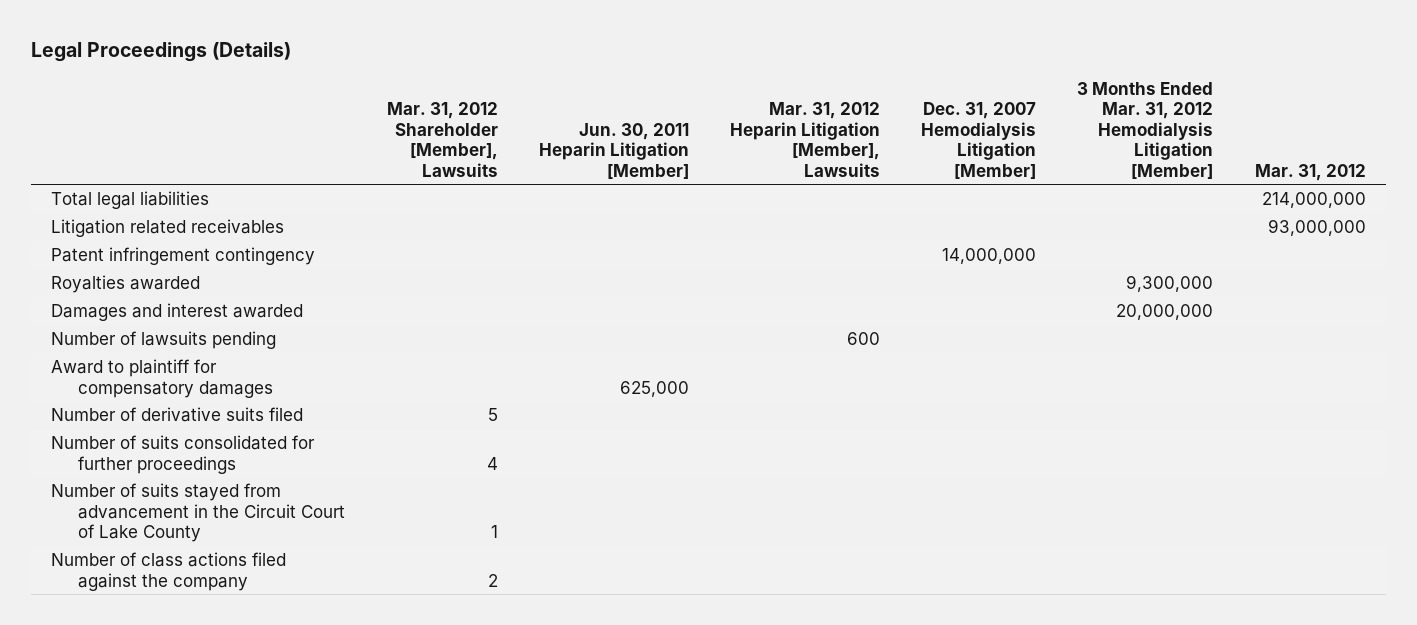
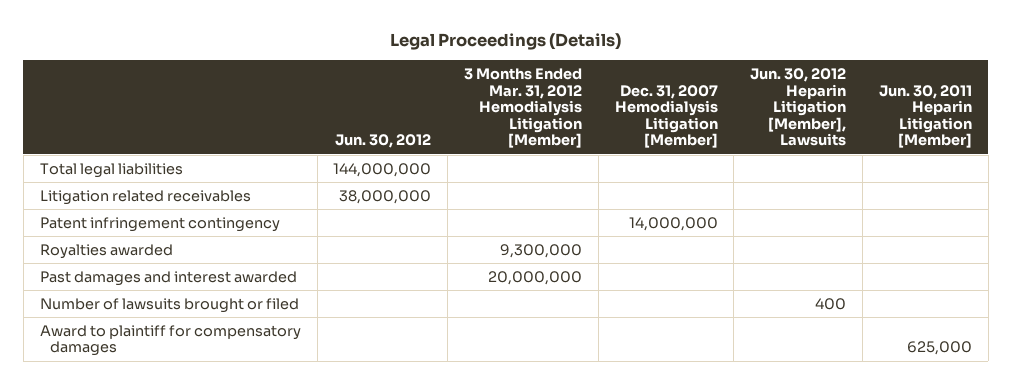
[386,102,498,177] Mar. 31, 2012 Shareholder [Member], Lawsuits -> none
[729,102,880,177] Mar. 31, 2012 Heparin Litigation [Member], Lawsuits -> none
[1254,163,1366,181] Mar. 31, 2012 -> none
none -> [335,134,432,149] Jun. 30, 2012
none -> [750,67,847,147] Jun. 30, 2012 Heparin Litigation [Member], Lawsuits
[51,303,304,322] Damages and interest awarded -> [39,270,297,286] Past damages and interest awarded
[51,331,277,350] Number of lawsuits pending -> [39,297,299,313] Number of lawsuits brought or filed
[51,407,304,423] Number of derivative suits filed -> none
[51,435,316,474] Number of suits consolidated for further proceedings -> none
[51,483,346,543] Number of suits stayed from advancement in the Circuit Court of Lake County -> none
[51,552,287,591] Number of class actions filed against the company -> none

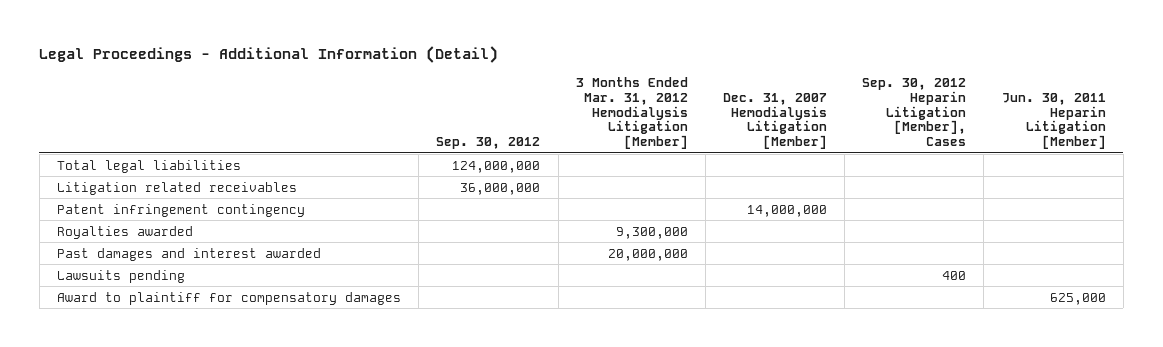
[389,32,621,50] Legal Proceedings (Details) -> [39,45,499,63] Legal Proceedings - Additional Information (Detail)
[335,134,432,149] Jun. 30, 2012 -> none
[750,67,847,147] Jun. 30, 2012 Heparin Litigation [Member], Lawsuits -> none
none -> [436,137,541,150] Sep. 30, 2012
none -> [862,78,967,147] Sep. 30, 2012 Heparin Litigation [Member], Cases
[39,297,299,313] Number of lawsuits brought or filed -> [57,269,186,283] Lawsuits pending

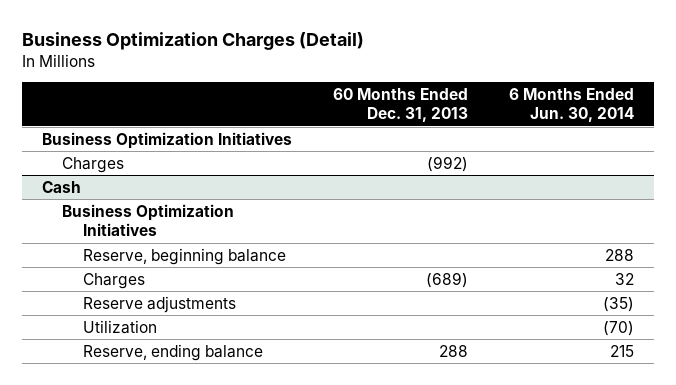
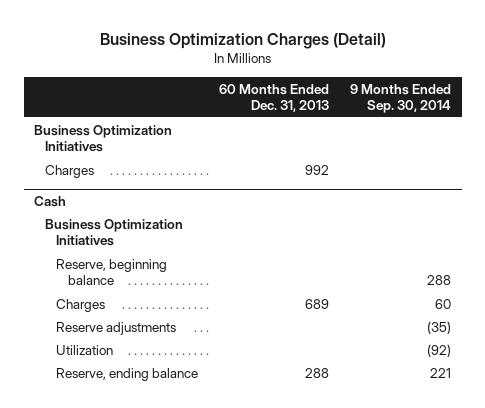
[508,87,634,123] 6 Months Ended Jun. 30, 2014 -> none
none -> [350,83,452,114] 9 Months Ended Sep. 30, 2014
[426,155,468,172] (992) -> [305,164,330,175] 992
[425,271,468,288] (689) -> [305,298,330,309] 689

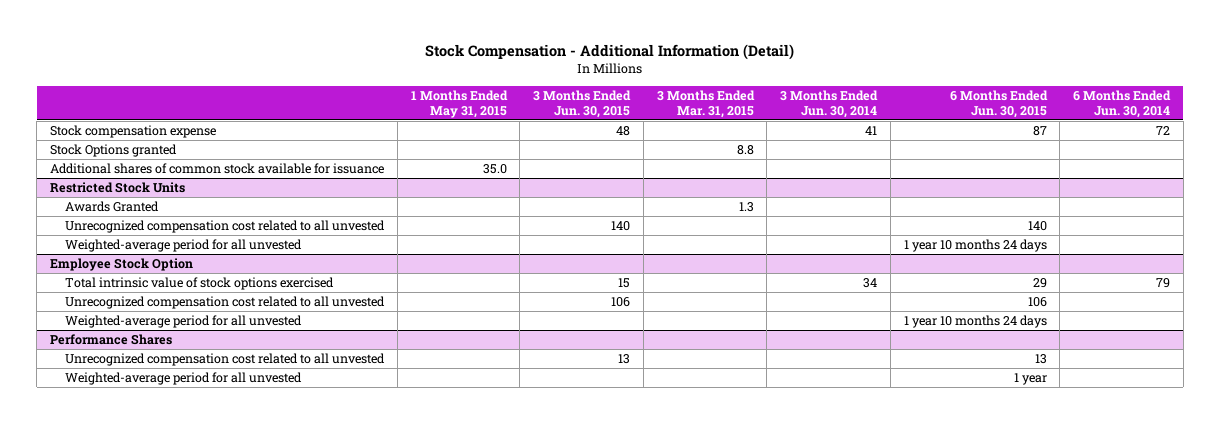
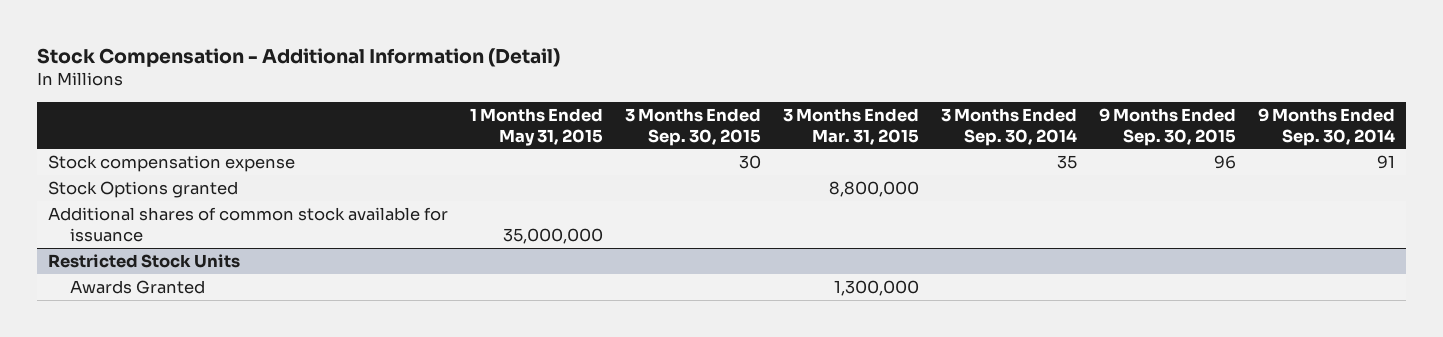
[533,89,632,118] 3 Months Ended Jun. 30, 2015 -> none
[780,89,879,118] 3 Months Ended Jun. 30, 2014 -> none
[949,89,1048,118] 6 Months Ended Jun. 30, 2015 -> none
[1073,89,1172,118] 6 Months Ended Jun. 30, 2014 -> none
none -> [624,107,761,146] 3 Months Ended Sep. 30, 2015
none -> [941,107,1078,146] 3 Months Ended Sep. 30, 2014
none -> [1099,107,1237,146] 9 Months Ended Sep. 30, 2015
none -> [1258,107,1396,146] 9 Months Ended Sep. 30, 2014
[736,144,754,155] 8.8 -> [829,180,920,197] 8,800,000
[482,163,507,174] 35.0 -> [502,228,603,245] 35,000,000
[64,219,385,233] Unrecognized compensation cost related to all unvested -> none
[64,238,302,252] Weighted-average period for all unvested -> none
[50,257,194,271] Employee Stock Option -> none
[64,276,334,290] Total intrinsic value of stock options exercised -> none
[64,295,385,309] Unrecognized compensation cost related to all unvested -> none
[64,314,302,328] Weighted-average period for all unvested -> none
[50,333,173,345] Performance Shares -> none
[64,352,385,366] Unrecognized compensation cost related to all unvested -> none
[64,371,302,385] Weighted-average period for all unvested -> none
[738,201,754,212] 1.3 -> [834,279,920,296] 1,300,000

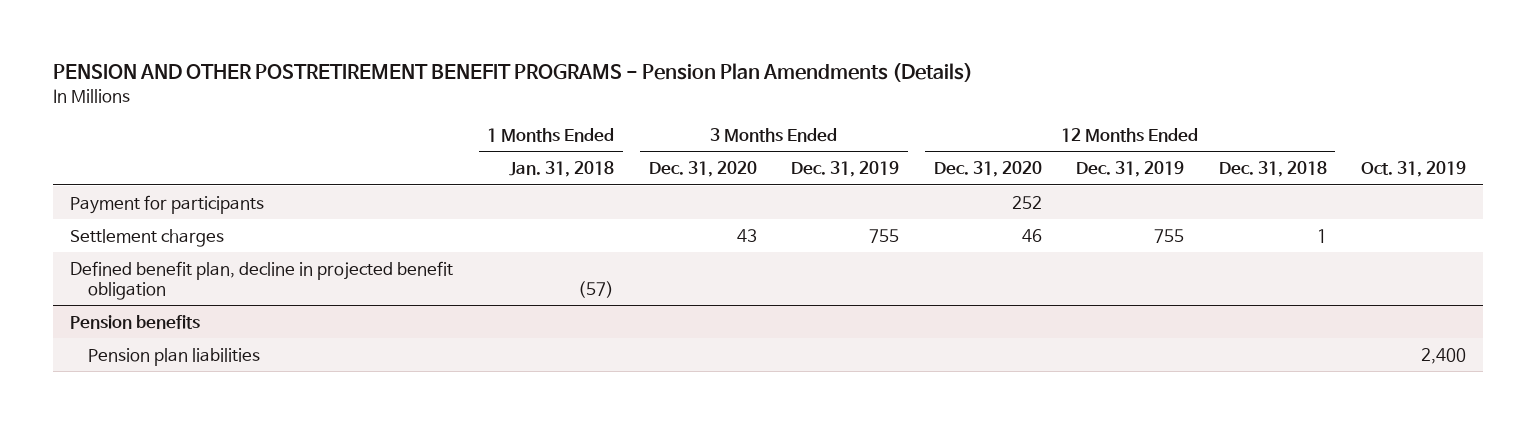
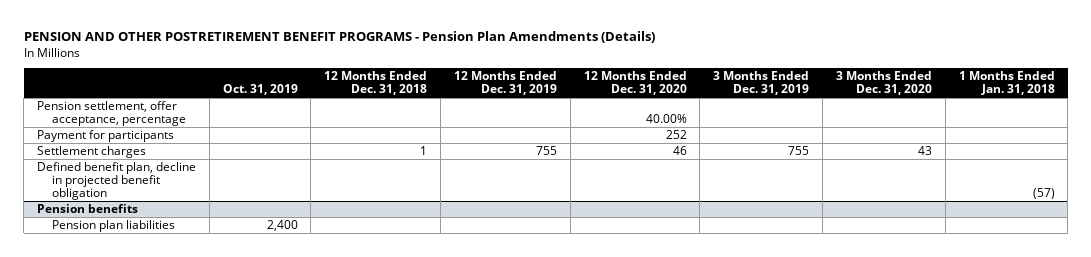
none -> [36,101,187,127] Pension settlement, offer acceptance, percentage

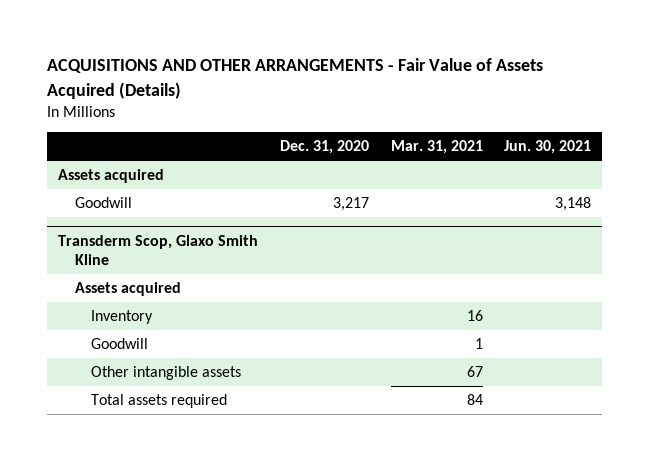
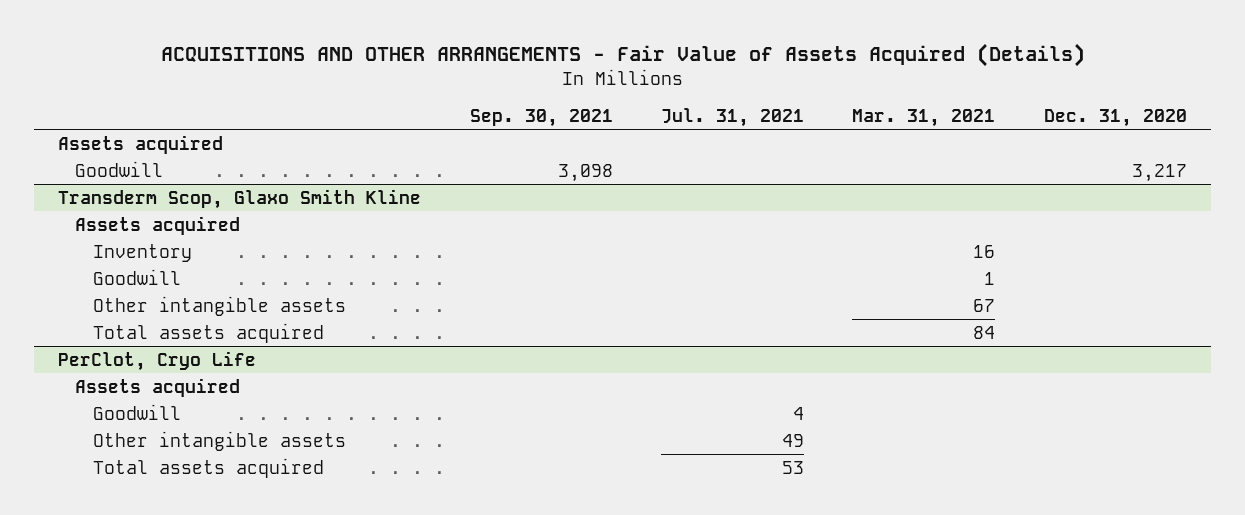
[504,140,592,155] Jun. 30, 2021 -> none
none -> [469,108,613,127] Sep. 30, 2021
none -> [661,107,805,127] Jul. 31, 2021
[91,393,228,408] Total assets required -> [92,322,324,343] Total assets acquired
none -> [58,350,257,371] PerClot, Cryo Life
none -> [75,377,241,397] Assets acquired
none -> [92,403,181,420] Goodwill
none -> [92,430,346,451] Other intangible assets
none -> [92,457,324,478] Total assets acquired

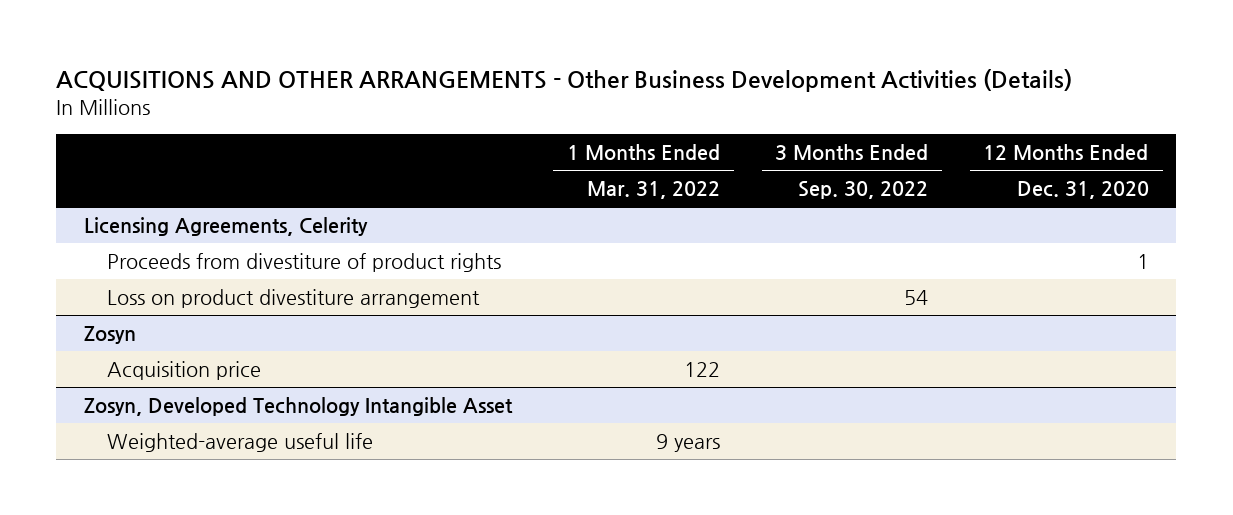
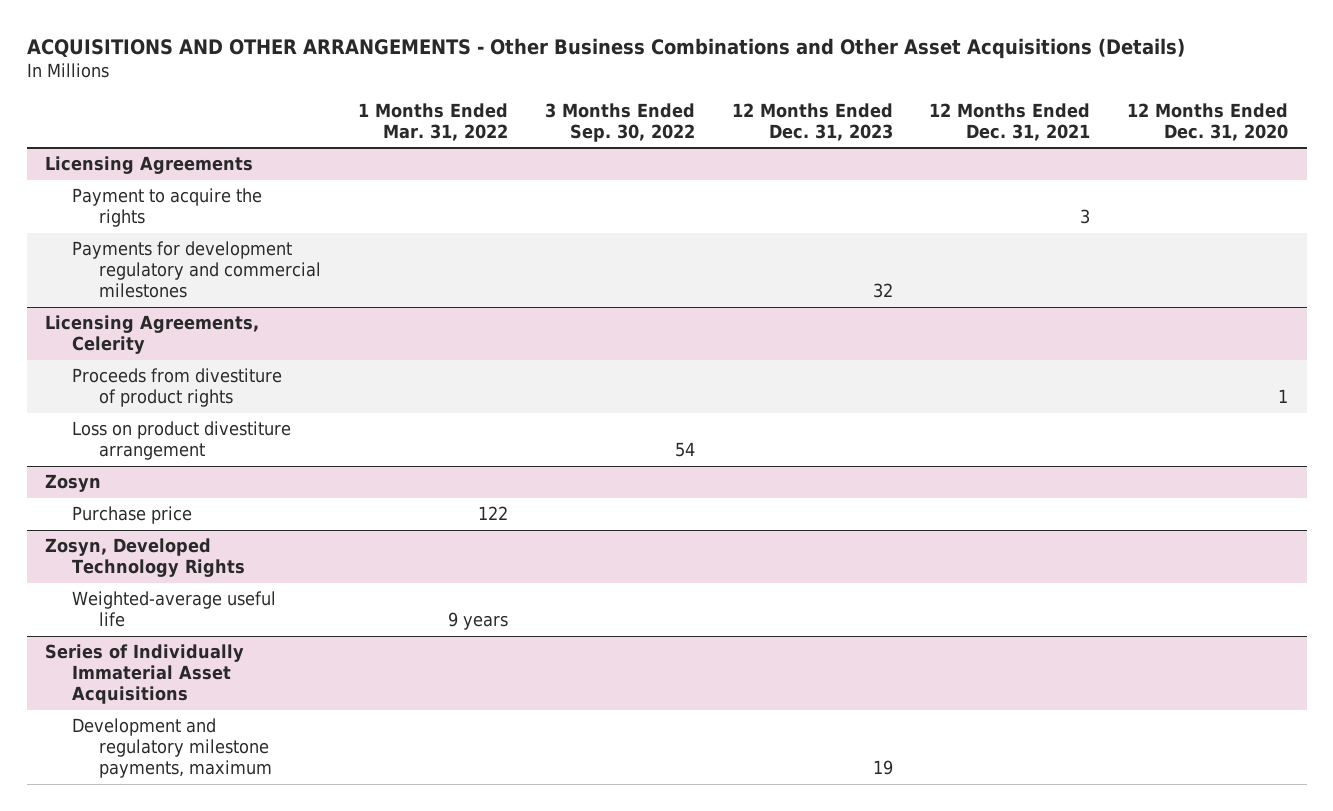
[56,69,1073,93] ACQUISITIONS AND OTHER ARRANGEMENTS - Other Business Development Activities (Details) -> [26,37,1185,59] ACQUISITIONS AND OTHER ARRANGEMENTS - Other Business Combinations and Other Asset Acquisitions (Details)
none -> [731,102,893,141] 12 Months Ended Dec. 31, 2023
none -> [929,102,1091,141] 12 Months Ended Dec. 31, 2021
none -> [45,156,254,175] Licensing Agreements
none -> [72,188,263,228] Payment to acquire the rights
none -> [72,241,322,299] Payments for development regulatory and commercial milestones
[107,360,262,380] Acquisition price -> [72,506,193,525] Purchase price
[83,396,513,416] Zosyn, Developed Technology Intangible Asset -> [45,538,246,578] Zosyn, Developed Technology Rights
none -> [45,644,245,705] Series of Individually Immaterial Asset Acquisitions
none -> [72,718,273,779] Development and regulatory milestone payments, maximum

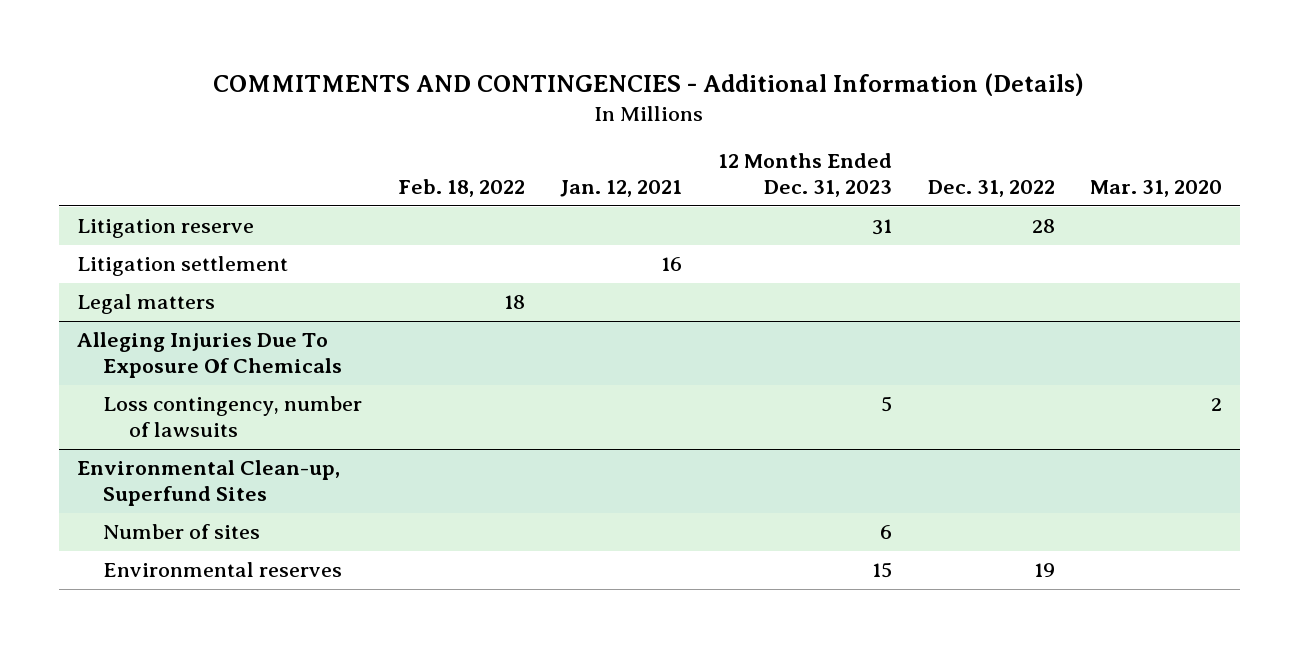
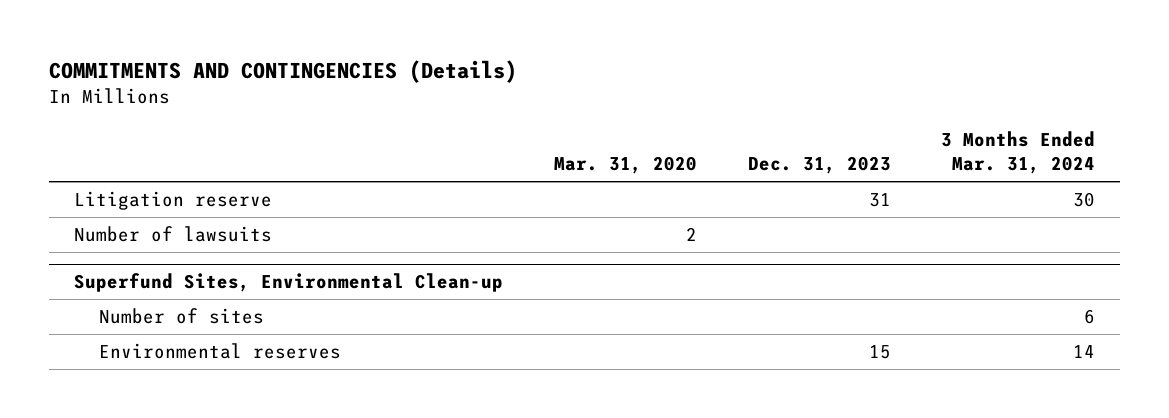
[213,73,1085,97] COMMITMENTS AND CONTINGENCIES - Additional Information (Details) -> [48,59,517,83] COMMITMENTS AND CONTINGENCIES (Details)
[397,179,525,198] Feb. 18, 2022 -> none
[560,180,683,198] Jan. 12, 2021 -> none
[717,153,892,198] 12 Months Ended Dec. 31, 2023 -> none
[927,180,1055,198] Dec. 31, 2022 -> none
none -> [747,156,891,175] Dec. 31, 2023
none -> [941,131,1096,175] 3 Months Ended Mar. 31, 2024
[76,256,288,277] Litigation settlement -> none
[76,294,215,315] Legal matters -> none
[76,332,343,379] Alleging Injuries Due To Exposure Of Chemicals -> none
[103,396,363,438] Loss contingency, number of lawsuits -> none
none -> [74,226,273,243] Number of lawsuits
[76,460,340,507] Environmental Clean-up, Superfund Sites -> [74,273,504,293] Superfund Sites, Environmental Clean-up

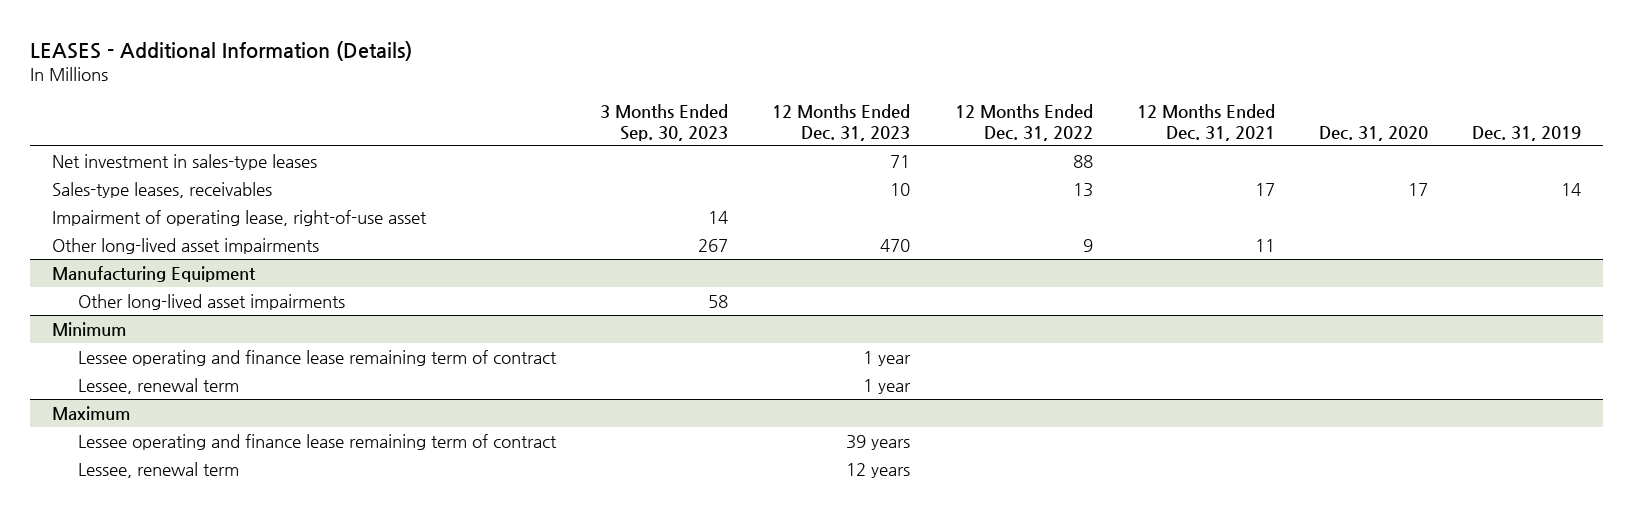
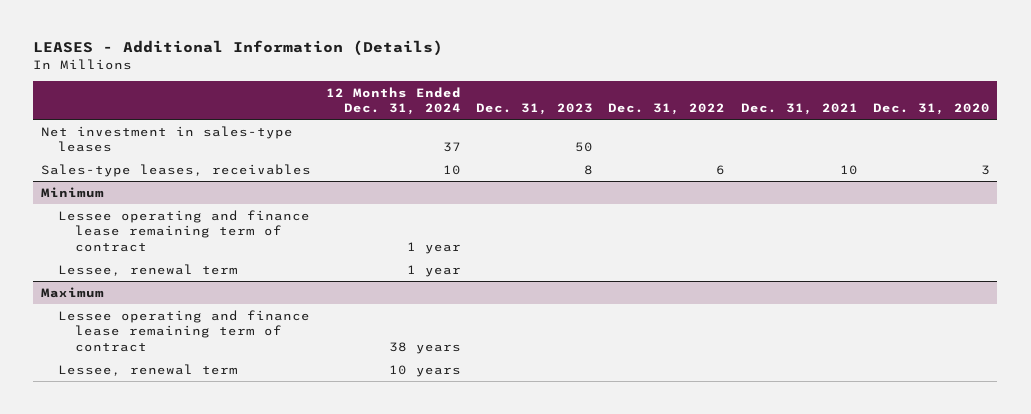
[600,104,729,141] 3 Months Ended Sep. 30, 2023 -> none
[772,104,911,141] 12 Months Ended Dec. 31, 2023 -> none
[954,104,1093,141] 12 Months Ended Dec. 31, 2022 -> none
[1136,104,1275,141] 12 Months Ended Dec. 31, 2021 -> none
[1472,125,1582,141] Dec. 31, 2019 -> none
none -> [326,86,462,116] 12 Months Ended Dec. 31, 2024
none -> [476,103,594,116] Dec. 31, 2023
none -> [608,103,726,116] Dec. 31, 2022
none -> [740,103,858,116] Dec. 31, 2021
[52,209,428,226] Impairment of operating lease, right-of-use asset -> none
[52,237,320,254] Other long-lived asset impairments -> none
[52,265,257,282] Manufacturing Equipment -> none
[78,293,346,310] Other long-lived asset impairments -> none
[1407,182,1428,196] 17 -> [980,164,990,175] 3

